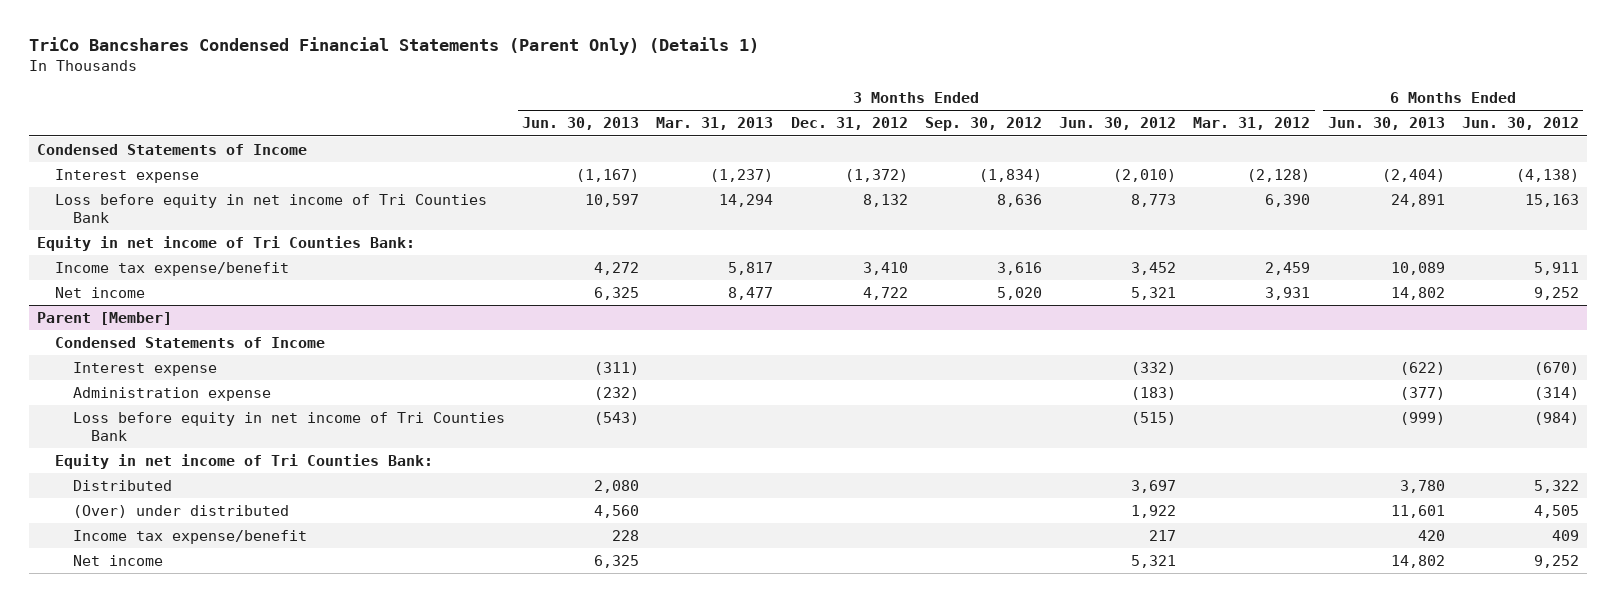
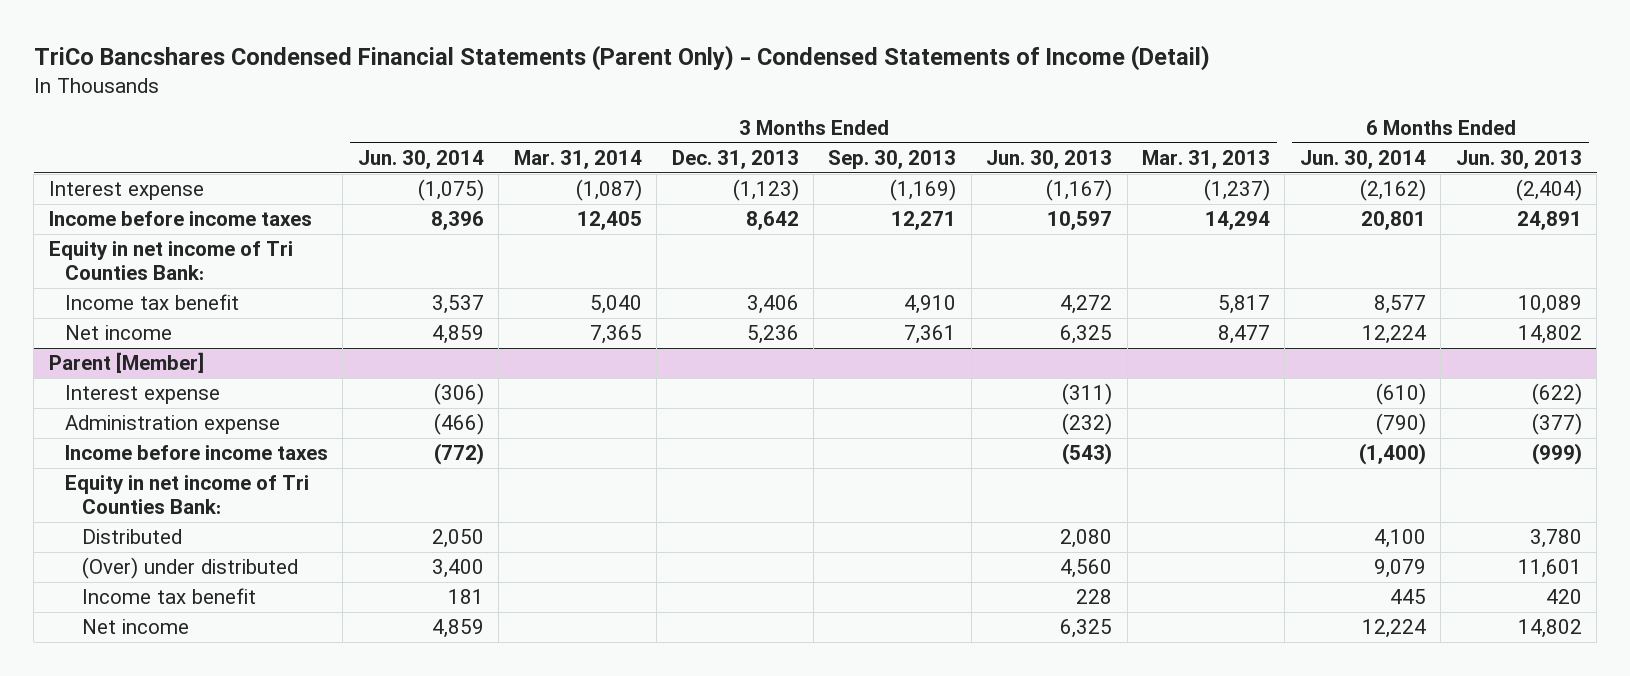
[28,37,759,56] TriCo Bancshares Condensed Financial Statements (Parent Only) (Details 1) -> [33,45,1210,72] TriCo Bancshares Condensed Financial Statements (Parent Only) - Condensed Statements of Income (Detail)
[790,117,908,131] Dec. 31, 2012 -> none
[924,117,1042,132] Sep. 30, 2012 -> none
[1059,117,1177,131] Jun. 30, 2012 -> none
[1193,117,1311,131] Mar. 31, 2012 -> none
[1461,117,1579,131] Jun. 30, 2012 -> none
none -> [357,149,484,169] Jun. 30, 2014
none -> [513,149,642,169] Mar. 31, 2014
none -> [671,149,799,169] Dec. 31, 2013
none -> [828,149,957,169] Sep. 30, 2013
none -> [1299,149,1426,169] Jun. 30, 2014
[37,143,308,155] Condensed Statements of Income -> none
[55,193,488,223] Loss before equity in net income of Tri Counties Bank -> [48,211,312,227] Income before income taxes
[55,261,290,276] Income tax expense/benefit -> [65,294,240,311] Income tax benefit
[55,336,326,348] Condensed Statements of Income -> none
[72,411,505,441] Loss before equity in net income of Tri Counties Bank -> [65,445,329,461] Income before income taxes
[72,529,307,544] Income tax expense/benefit -> [81,588,256,605] Income tax benefit

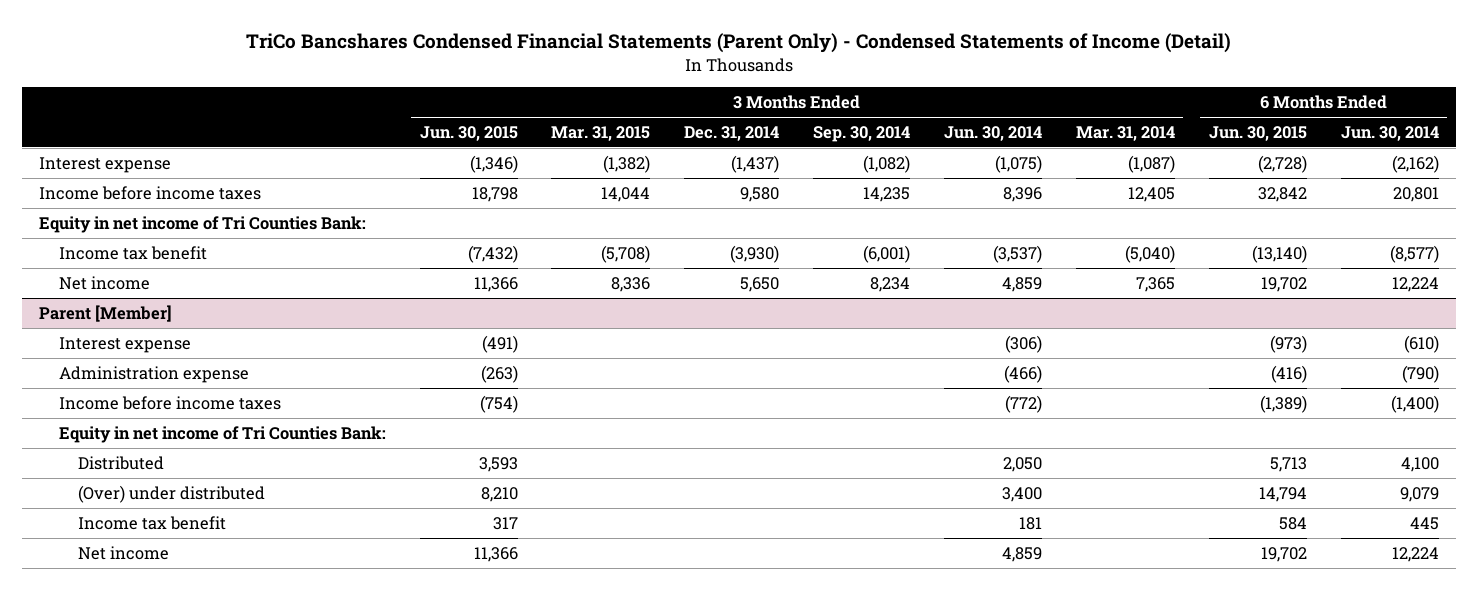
[671,149,799,169] Dec. 31, 2013 -> none
[828,149,957,169] Sep. 30, 2013 -> none
[986,149,1113,169] Jun. 30, 2013 -> none
[1142,149,1271,169] Mar. 31, 2013 -> none
[1455,149,1582,169] Jun. 30, 2013 -> none
none -> [419,125,518,141] Jun. 30, 2015
none -> [551,125,651,141] Mar. 31, 2015
none -> [684,125,780,141] Dec. 31, 2014
none -> [813,125,911,142] Sep. 30, 2014
none -> [1208,125,1307,141] Jun. 30, 2015
[431,295,484,315] 3,537 -> [993,244,1043,263] (3,537)
[589,295,642,315] 5,040 -> [1124,244,1175,263] (5,040)
[1373,295,1426,315] 8,577 -> [1389,244,1439,263] (8,577)

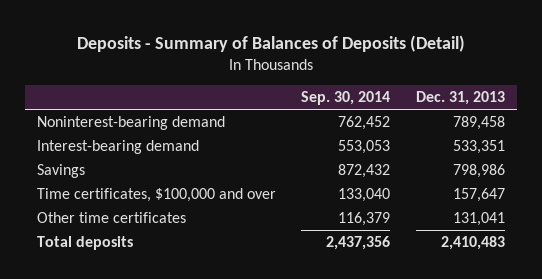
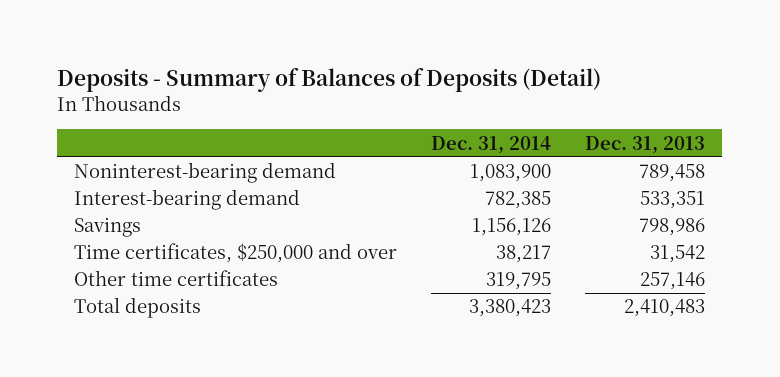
[301,91,391,106] Sep. 30, 2014 -> none
none -> [431,135,552,154] Dec. 31, 2014
[37,188,277,203] Time certificates, $100,000 and over -> [74,243,398,264] Time certificates, $250,000 and over
[452,188,505,203] 157,647 -> [650,245,706,264] 31,542
[452,212,505,227] 131,041 -> [640,272,706,291] 257,146

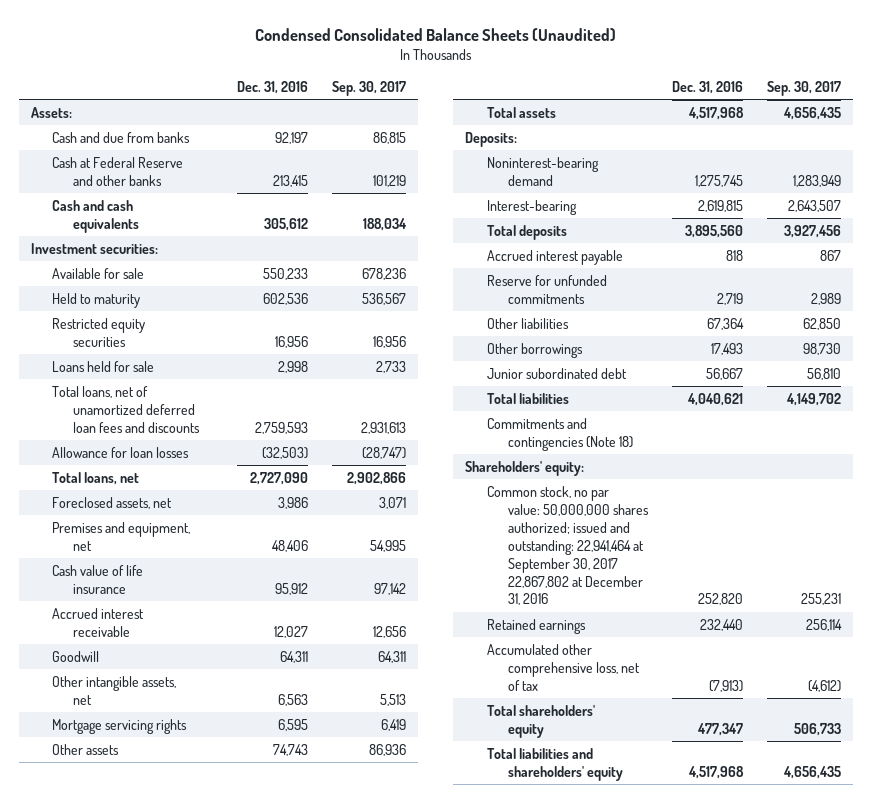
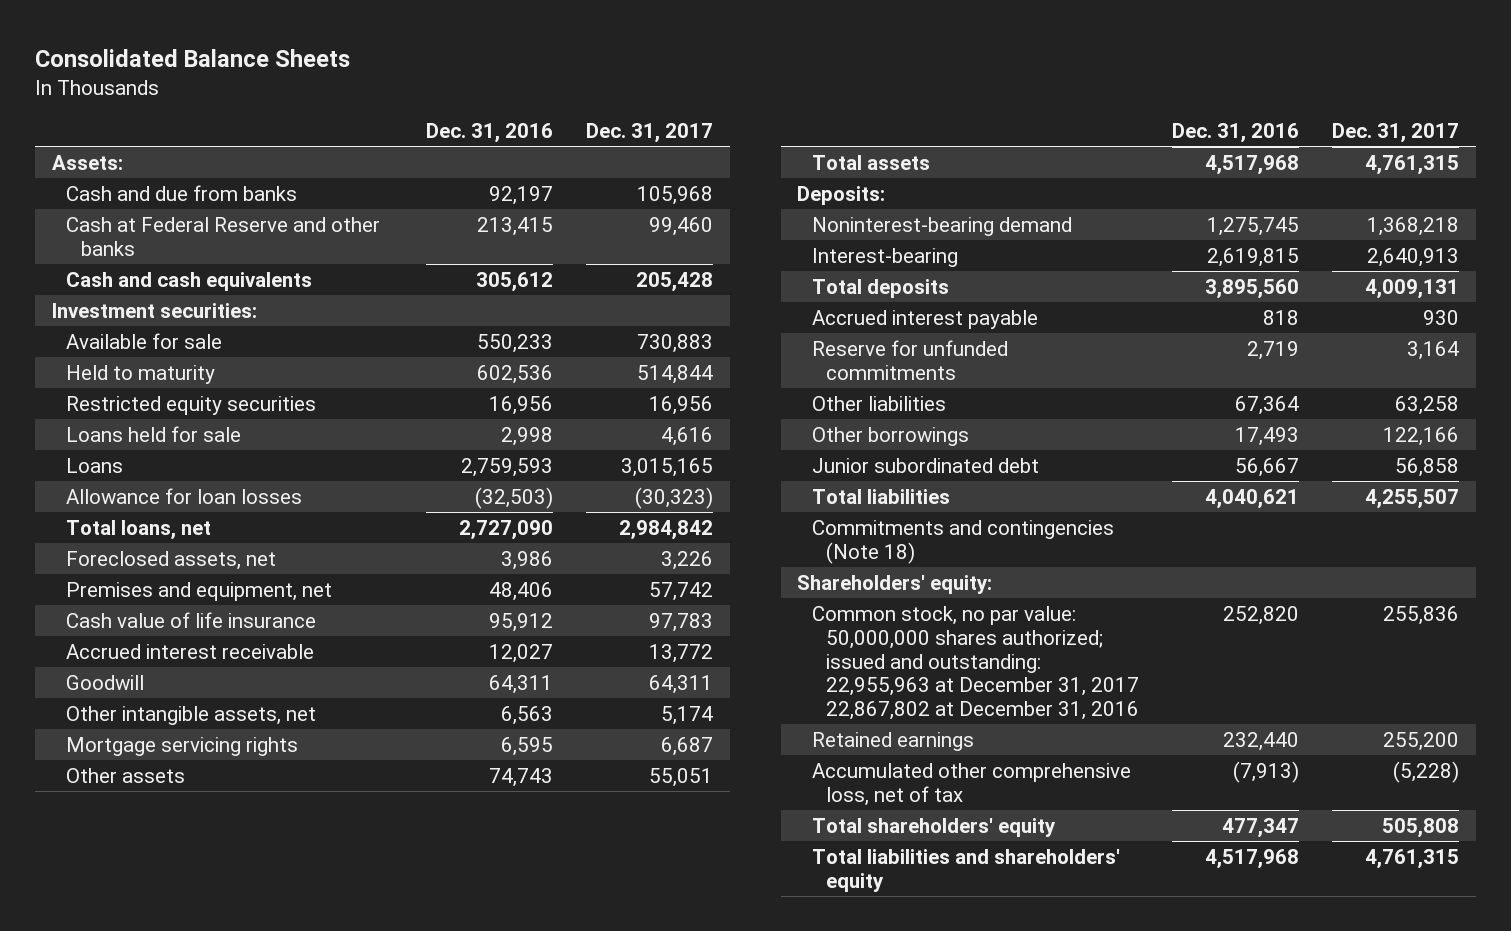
[254,27,616,41] Condensed Consolidated Balance Sheets (Unaudited) -> [35,49,351,68] Consolidated Balance Sheets
[331,80,406,96] Sep. 30, 2017 -> none
none -> [586,123,714,144] Dec. 31, 2017
[51,385,201,433] Total loans, net of unamortized deferred loan fees and discounts -> [66,457,124,473] Loans
[486,485,649,606] Common stock, no par value: 50,000,000 shares authorized; issued and outstanding: 22,941,464 at September 30, 2017 22,867,802 at December 31, 2016 -> [811,605,1140,721] Common stock, no par value: 50,000,000 shares authorized; issued and outstanding: 22,955,963 at December 31, 2017 22,867,802 at December 31, 2016

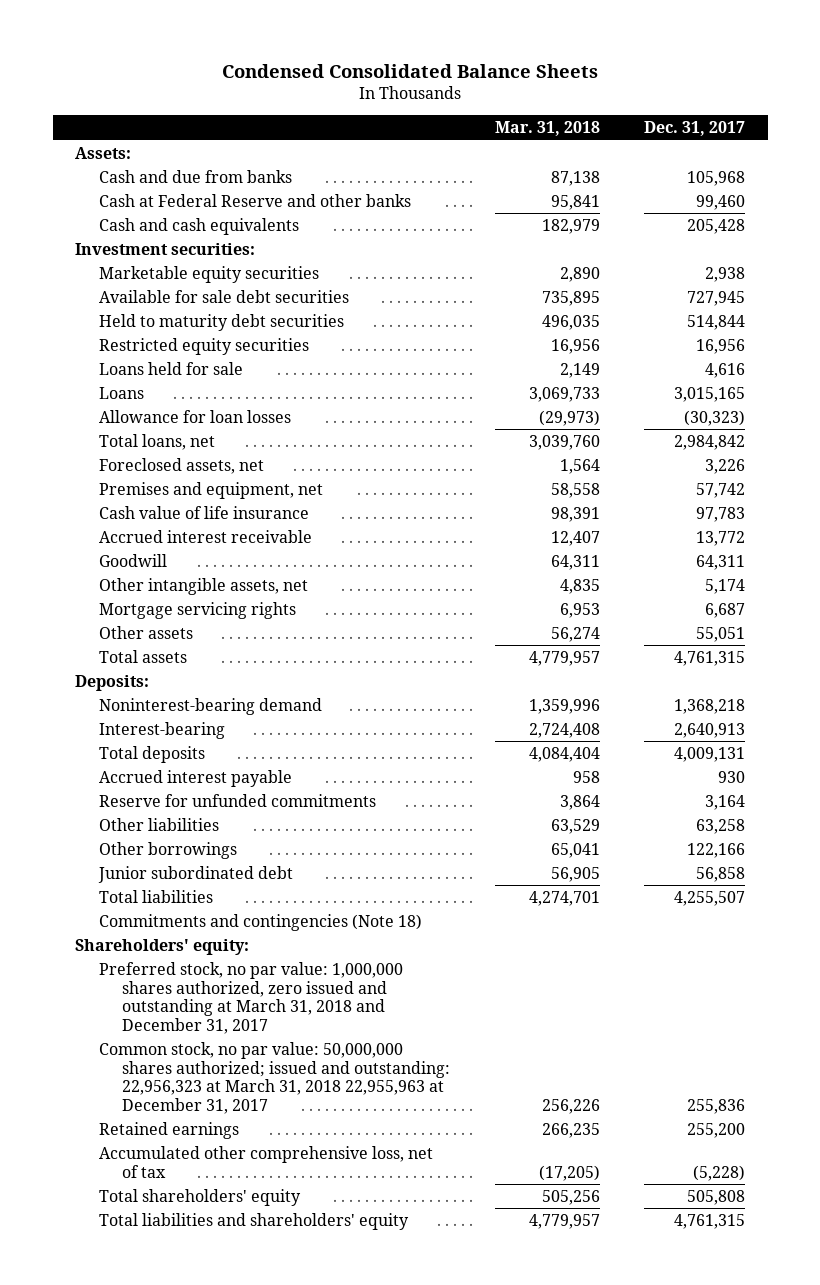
[35,49,351,68] Consolidated Balance Sheets -> [222,63,599,78] Condensed Consolidated Balance Sheets
[426,123,554,144] Dec. 31, 2016 -> none
none -> [494,121,600,137] Mar. 31, 2018
none -> [98,265,319,283] Marketable equity securities
[66,332,223,349] Available for sale -> [98,289,349,303] Available for sale debt securities
[637,333,714,353] 730,883 -> [687,290,746,306] 727,945
[66,364,216,384] Held to maturity -> [98,313,344,331] Held to maturity debt securities
none -> [98,961,403,1034] Preferred stock, no par value: 1,000,000 shares authorized, zero issued and outstanding at March 31, 2018 and December 31, 2017
[811,605,1140,721] Common stock, no par value: 50,000,000 shares authorized; issued and outstanding: 22,955,963 at December 31, 2017 22,867,802 at December 31, 2016 -> [98,1041,451,1114] Common stock, no par value: 50,000,000 shares authorized; issued and outstanding: 22,956,323 at March 31, 2018 22,955,963 at December 31, 2017

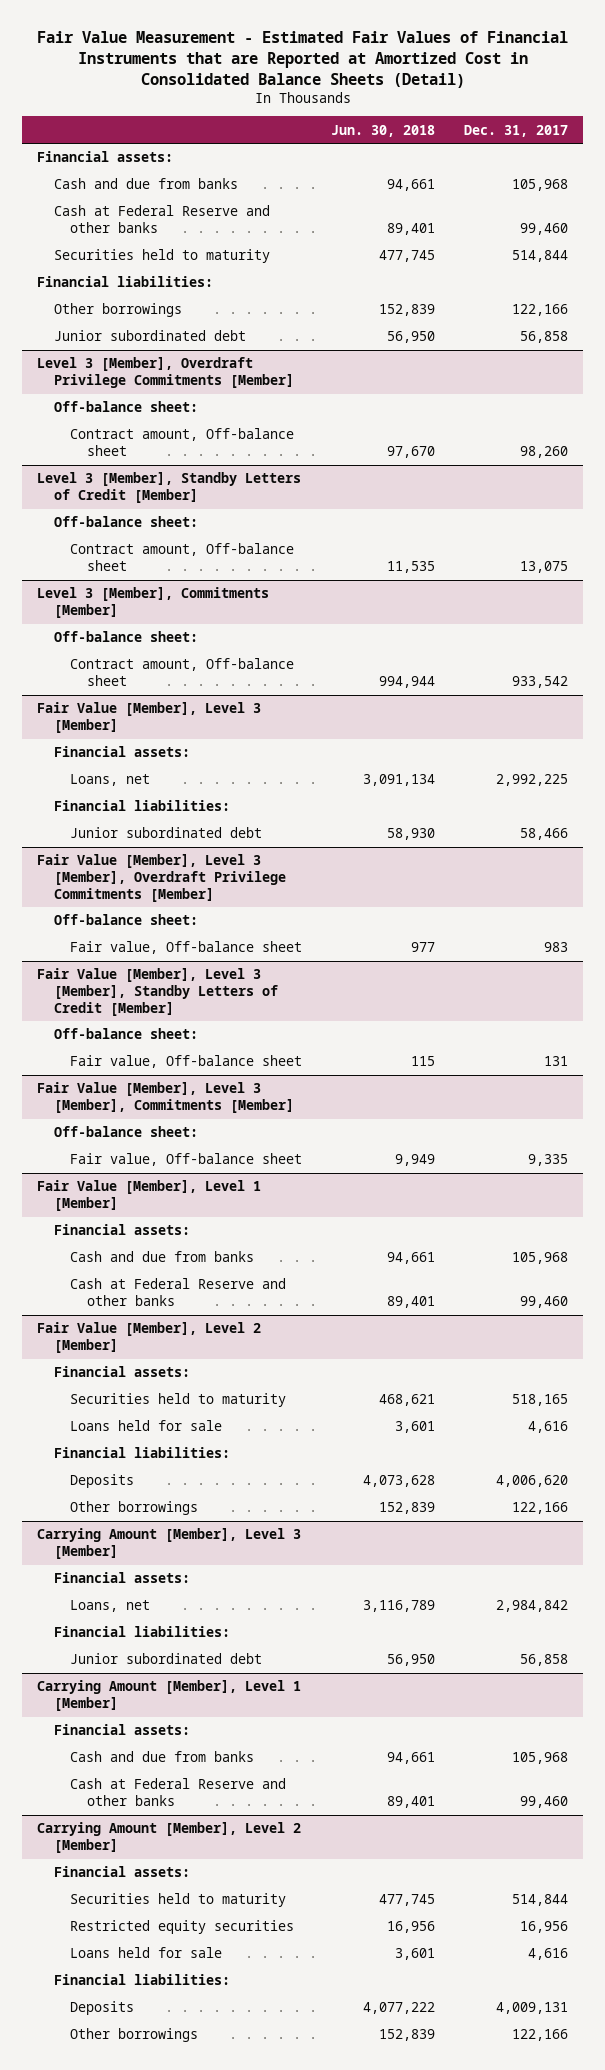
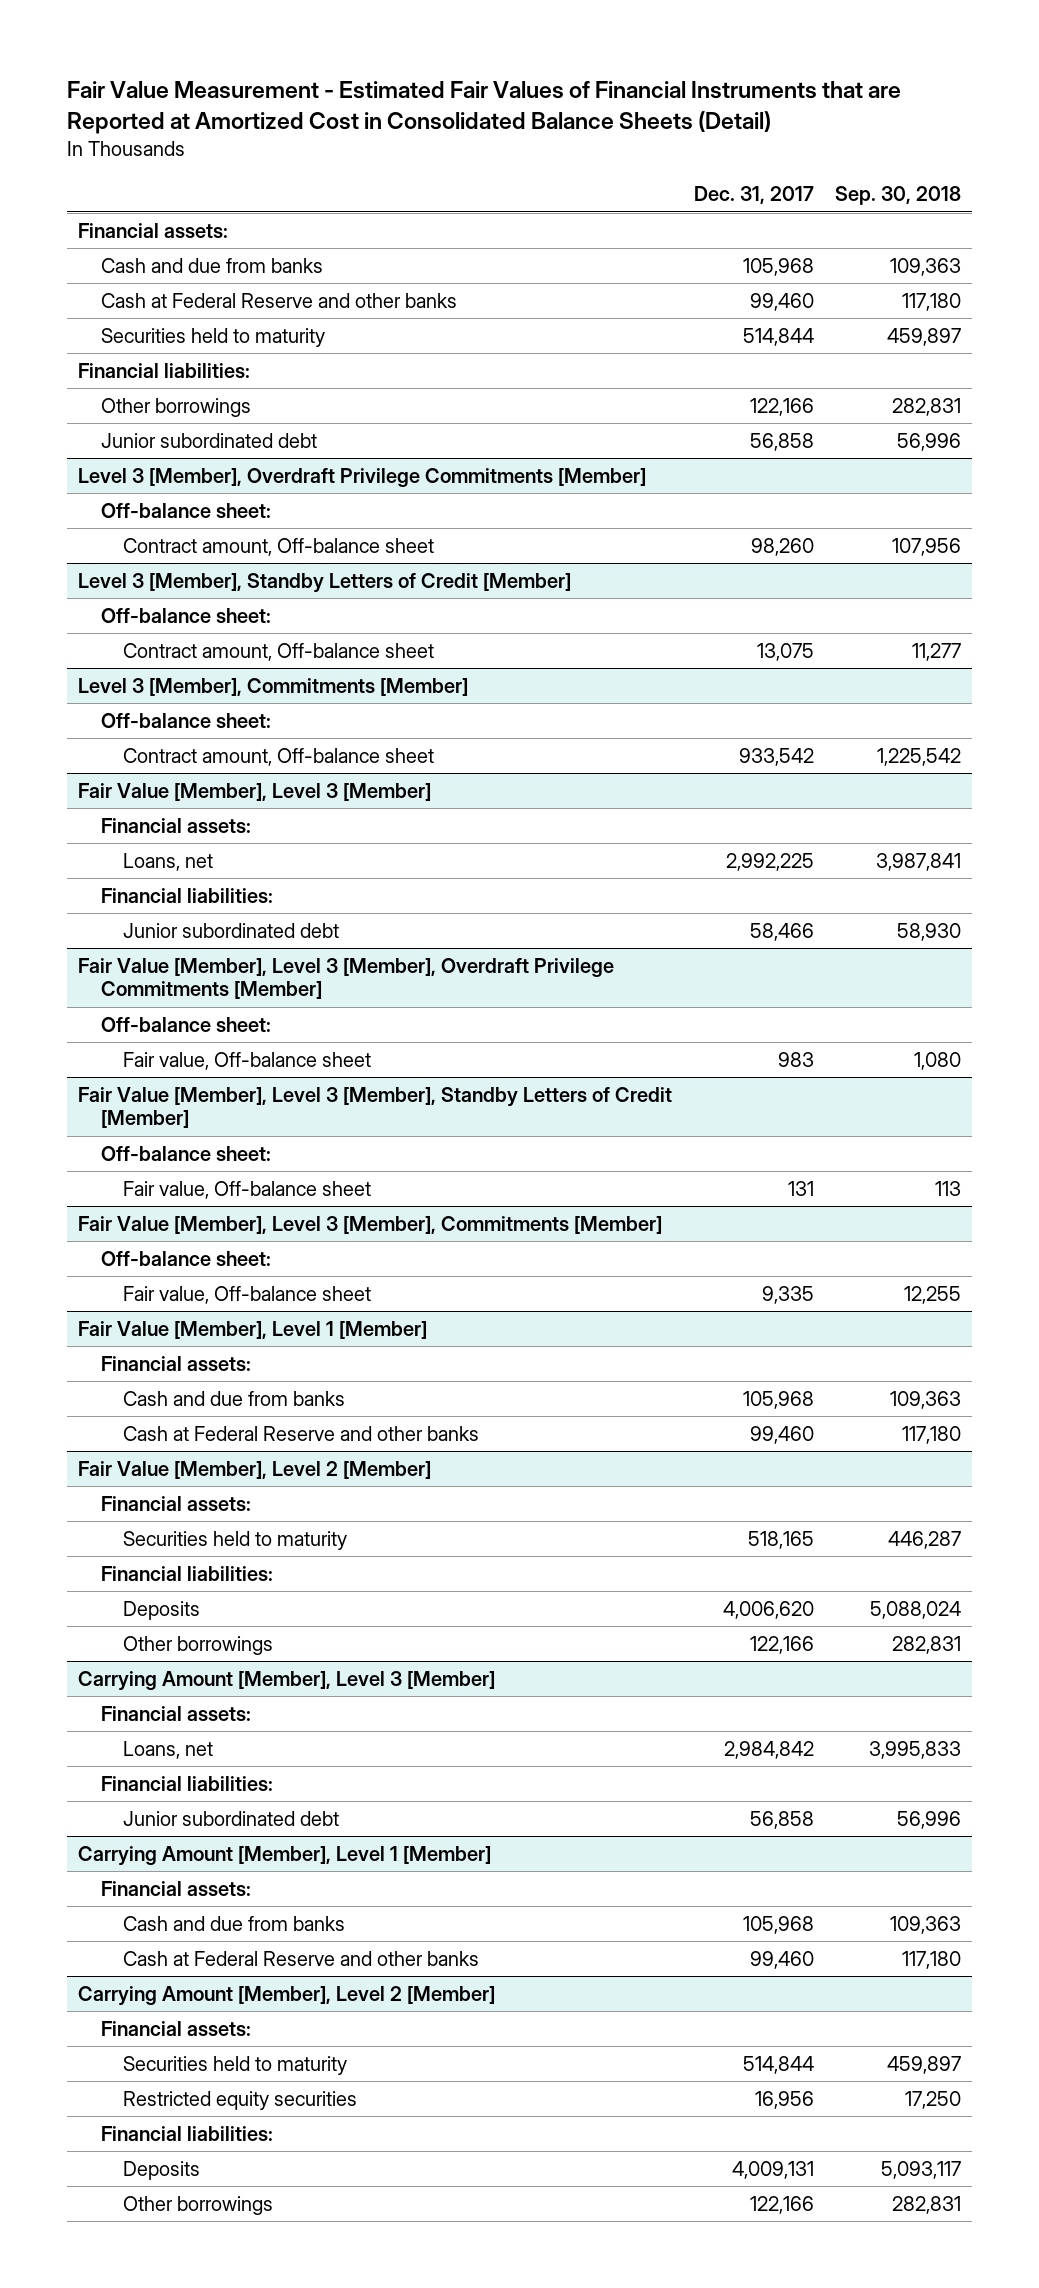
[331,124,436,137] Jun. 30, 2018 -> none
none -> [835,186,962,206] Sep. 30, 2018
[70,1420,223,1432] Loans held for sale -> none
[70,1947,223,1959] Loans held for sale -> none

